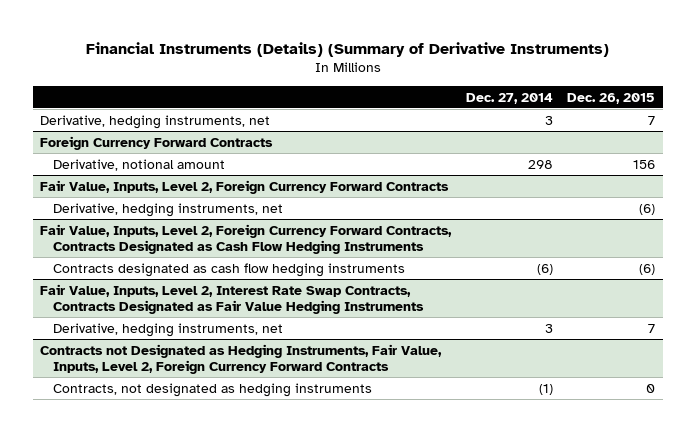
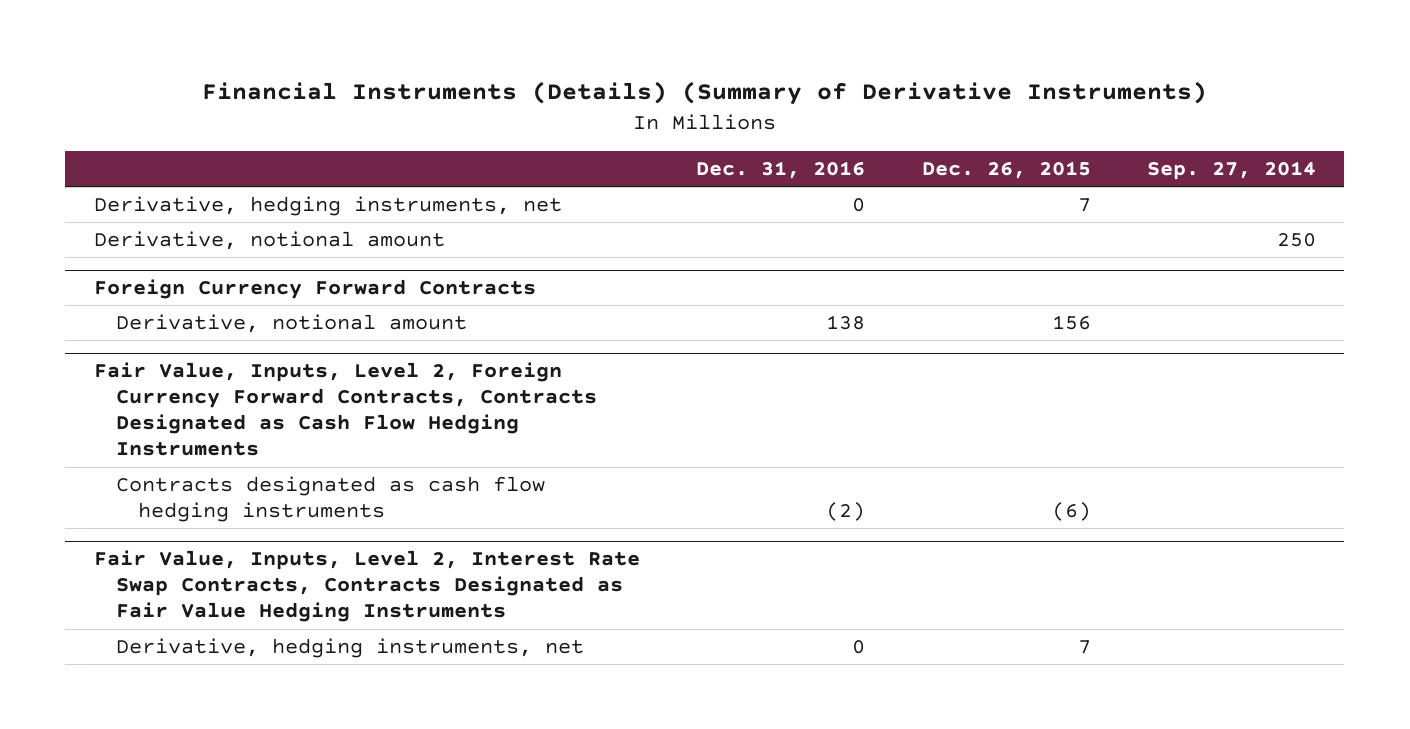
[465,92,553,104] Dec. 27, 2014 -> none
none -> [696,160,866,179] Dec. 31, 2016
none -> [1146,160,1316,180] Sep. 27, 2014
none -> [93,231,445,251] Derivative, notional amount
[40,179,450,194] Fair Value, Inputs, Level 2, Foreign Currency Forward Contracts -> none
[53,202,284,217] Derivative, hedging instruments, net -> none
[40,343,443,374] Contracts not Designated as Hedging Instruments, Fair Value, Inputs, Level 2, Foreign Currency Forward Contracts -> none
[53,382,373,397] Contracts, not designated as hedging instruments -> none

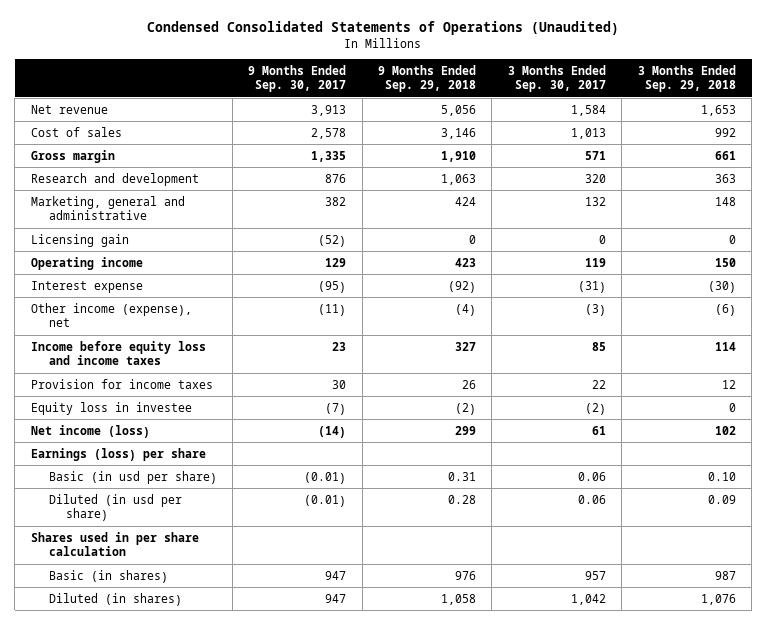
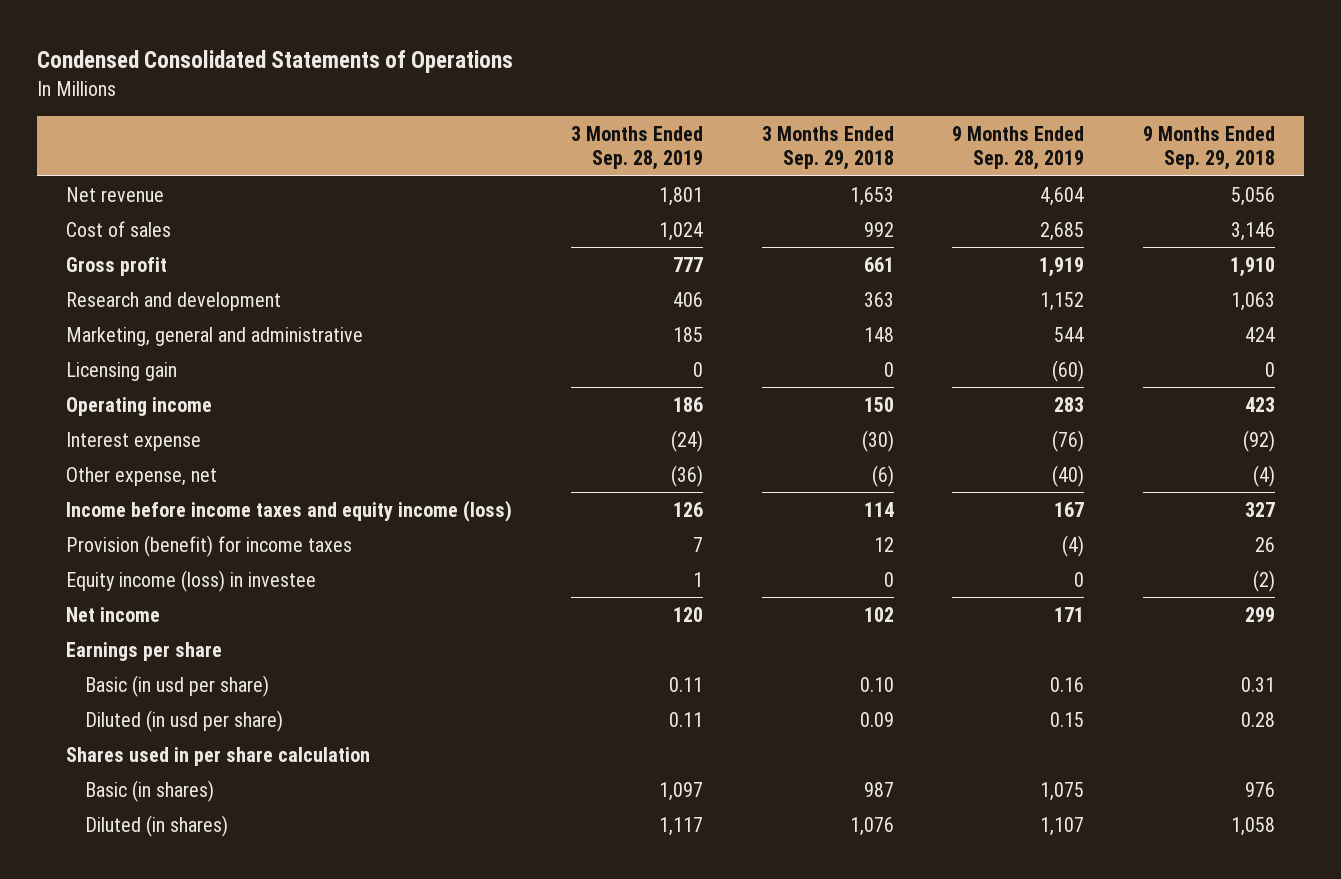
[147,21,620,36] Condensed Consolidated Statements of Operations (Unaudited) -> [37,50,514,74] Condensed Consolidated Statements of Operations
[248,64,347,93] 9 Months Ended Sep. 30, 2017 -> none
[507,64,606,93] 3 Months Ended Sep. 30, 2017 -> none
none -> [571,125,704,171] 3 Months Ended Sep. 28, 2019
none -> [952,125,1085,171] 9 Months Ended Sep. 28, 2019
[30,149,115,163] Gross margin -> [66,256,168,276] Gross profit
[30,302,192,328] Other income (expense), net -> [66,466,218,486] Other expense, net
[30,340,206,366] Income before equity loss and income taxes -> [66,499,513,522] Income before income taxes and equity income (loss)
[30,378,213,389] Provision for income taxes -> [66,534,353,557] Provision (benefit) for income taxes
[30,401,192,415] Equity loss in investee -> [66,569,317,592] Equity income (loss) in investee
[30,424,150,438] Net income (loss) -> [66,606,161,622] Net income
[30,447,206,461] Earnings (loss) per share -> [66,641,223,661] Earnings per share

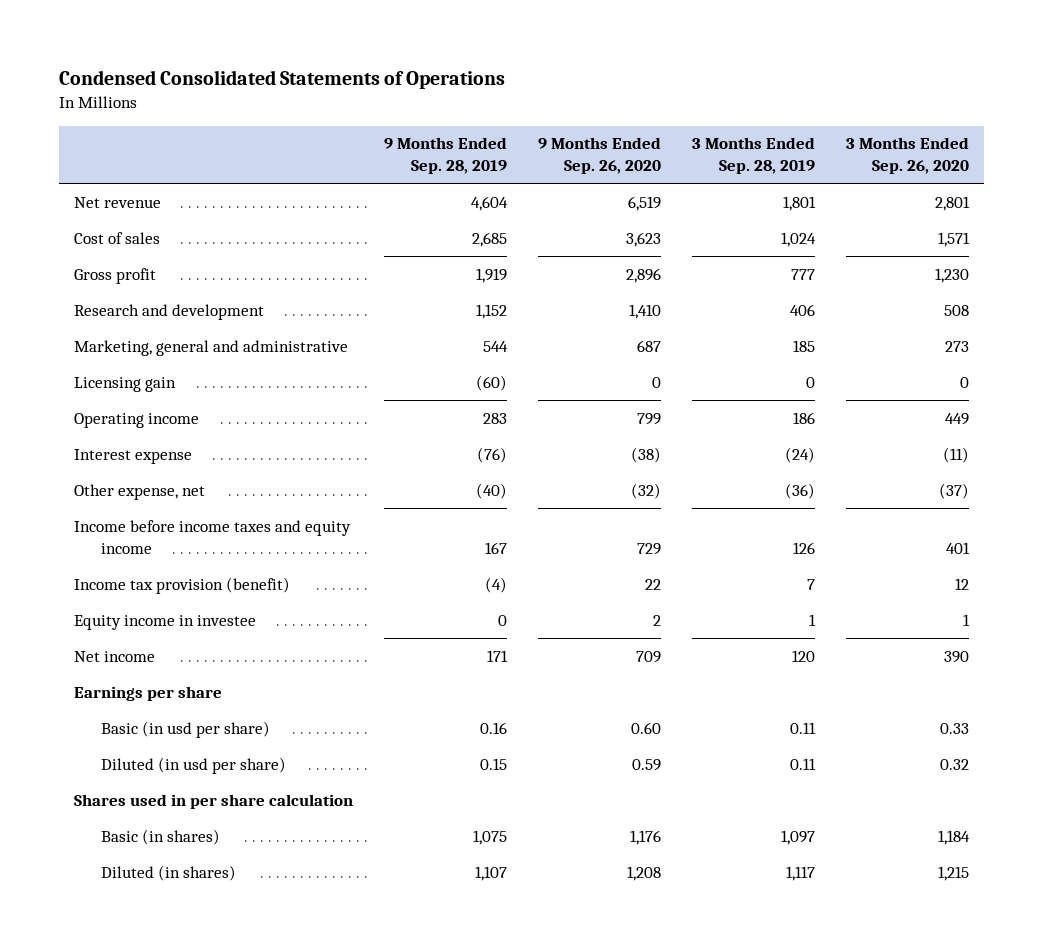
[761,125,894,171] 3 Months Ended Sep. 29, 2018 -> none
[1142,125,1275,171] 9 Months Ended Sep. 29, 2018 -> none
none -> [537,137,661,175] 9 Months Ended Sep. 26, 2020
none -> [845,137,969,175] 3 Months Ended Sep. 26, 2020
[66,499,513,522] Income before income taxes and equity income (loss) -> [73,519,351,554] Income before income taxes and equity income
[66,534,353,557] Provision (benefit) for income taxes -> [73,576,290,594] Income tax provision (benefit)
[66,569,317,592] Equity income (loss) in investee -> [73,614,256,630] Equity income in investee

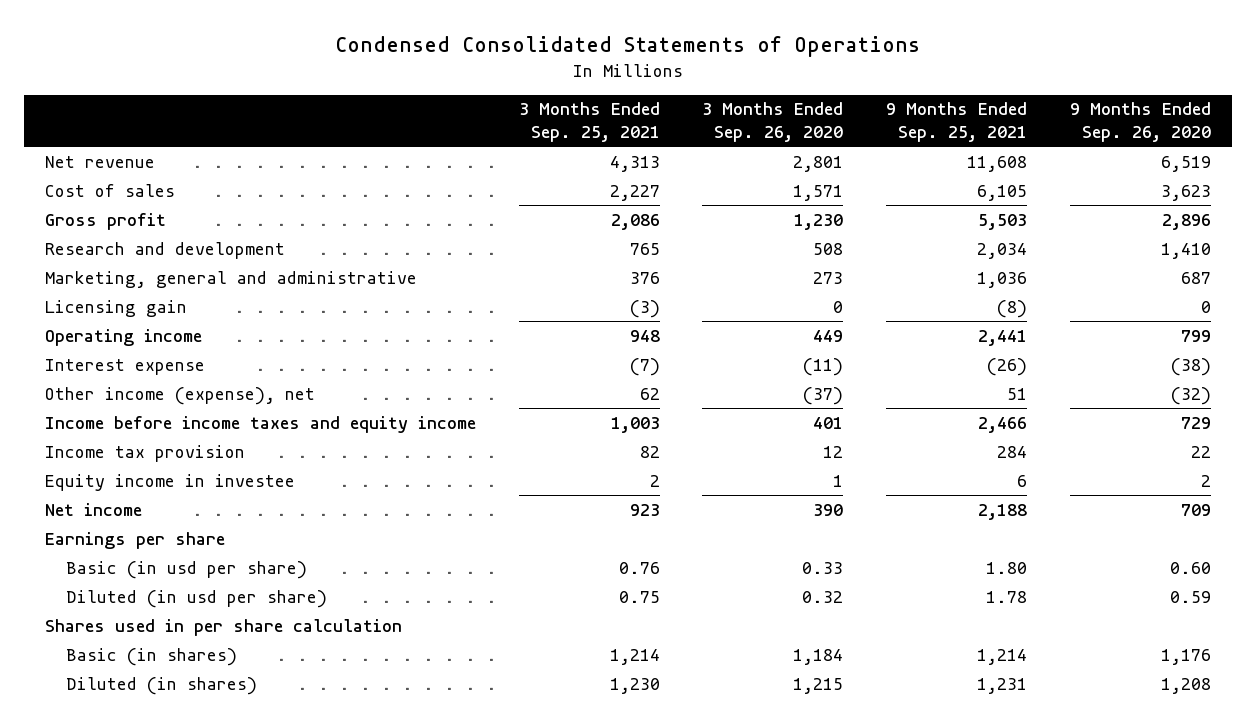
[383,137,507,175] 9 Months Ended Sep. 28, 2019 -> none
[691,137,815,175] 3 Months Ended Sep. 28, 2019 -> none
none -> [518,102,660,143] 3 Months Ended Sep. 25, 2021
none -> [885,102,1027,143] 9 Months Ended Sep. 25, 2021
[73,483,205,500] Other expense, net -> [45,386,316,405] Other income (expense), net
[73,576,290,594] Income tax provision (benefit) -> [45,444,246,462] Income tax provision

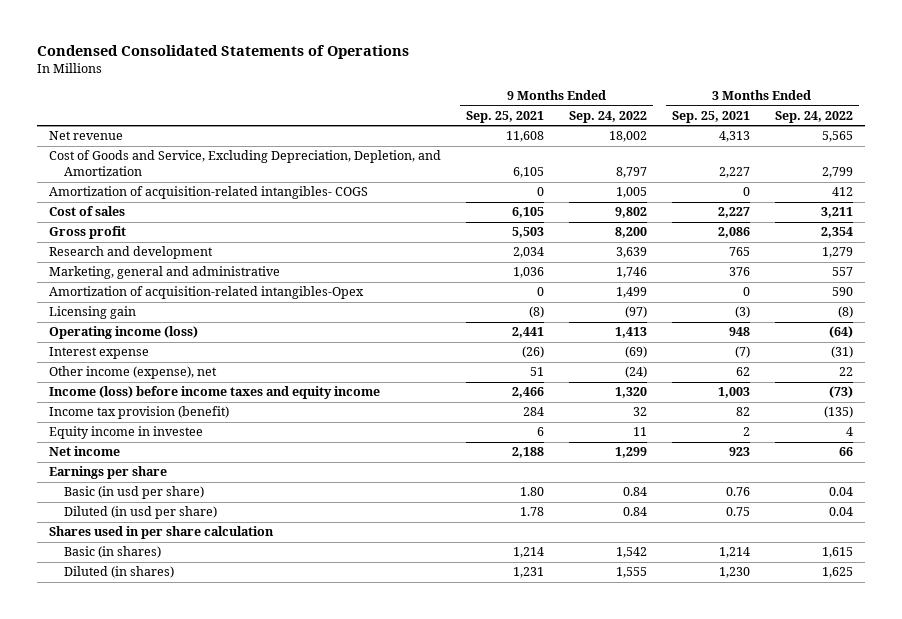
[702,102,844,143] 3 Months Ended Sep. 26, 2020 -> none
[1069,102,1211,143] 9 Months Ended Sep. 26, 2020 -> none
none -> [569,111,648,124] Sep. 24, 2022
none -> [774,111,853,124] Sep. 24, 2022
none -> [49,150,442,177] Cost of Goods and Service, Excluding Depreciation, Depletion, and Amortization
none -> [49,186,369,200] Amortization of acquisition-related intangibles- COGS
none -> [49,286,365,300] Amortization of acquisition-related intangibles-Opex
[45,328,203,346] Operating income -> [49,326,199,340] Operating income (loss)
[45,415,477,433] Income before income taxes and equity income -> [49,386,381,400] Income (loss) before income taxes and equity income
[45,444,246,462] Income tax provision -> [49,406,230,420] Income tax provision (benefit)

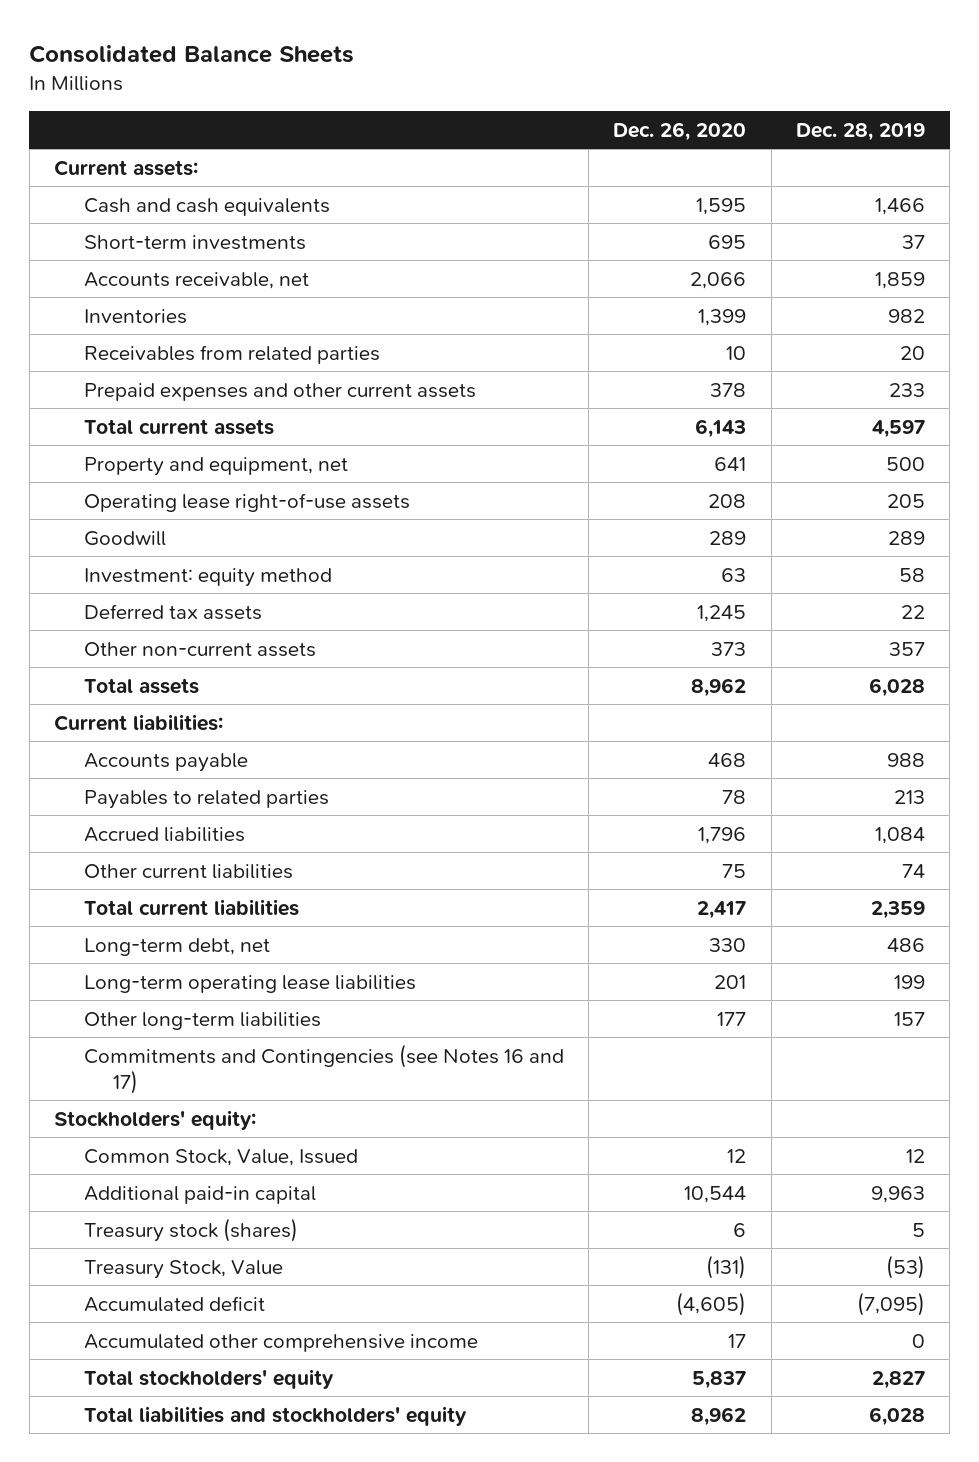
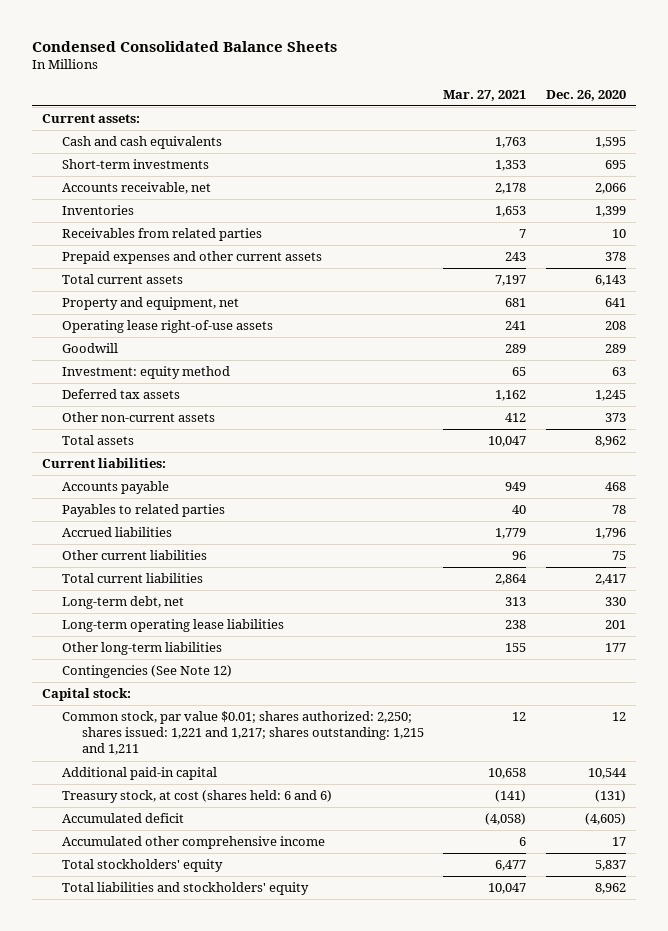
[29,44,355,63] Consolidated Balance Sheets -> [32,41,338,53] Condensed Consolidated Balance Sheets
[795,122,925,141] Dec. 28, 2019 -> none
none -> [443,89,527,101] Mar. 27, 2021
[54,1109,257,1130] Stockholders' equity: -> none
[83,1043,564,1094] Commitments and Contingencies (see Notes 16 and 17) -> [61,665,232,679] Contingencies (See Note 12)
none -> [41,688,131,702] Capital stock:
[83,1148,358,1166] Common Stock, Value, Issued -> [61,711,424,756] Common stock, par value $0.01; shares authorized: 2,250; shares issued: 1,221 and 1,217; shares outstanding: 1,215 and 1,211
[83,1217,298,1242] Treasury stock (shares) -> none
[83,1259,283,1279] Treasury Stock, Value -> [61,790,332,804] Treasury stock, at cost (shares held: 6 and 6)

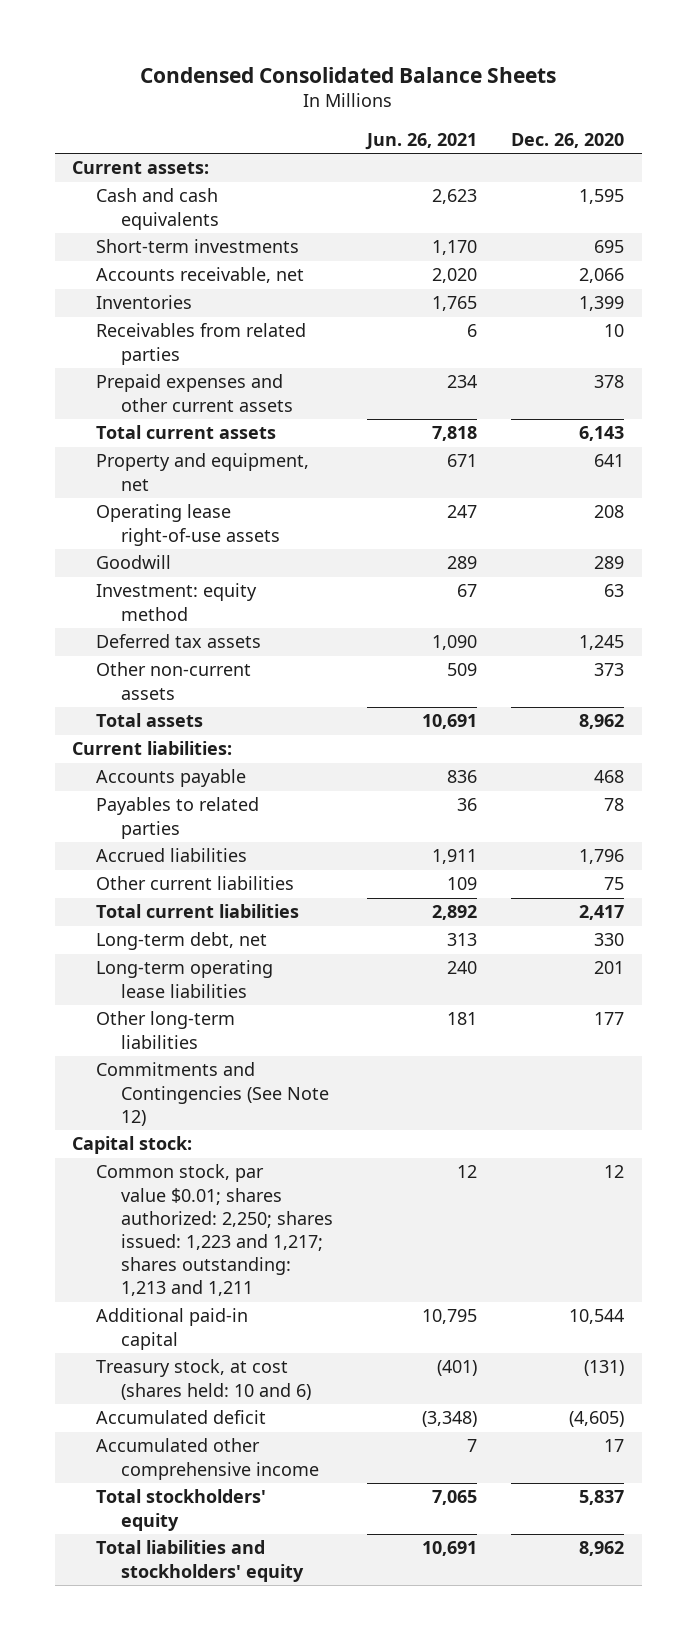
[443,89,527,101] Mar. 27, 2021 -> none
none -> [365,132,478,150] Jun. 26, 2021
[61,665,232,679] Contingencies (See Note 12) -> [96,1062,329,1126] Commitments and Contingencies (See Note 12)
[61,711,424,756] Common stock, par value $0.01; shares authorized: 2,250; shares issued: 1,221 and 1,217; shares outstanding: 1,215 and 1,211 -> [96,1164,333,1297] Common stock, par value $0.01; shares authorized: 2,250; shares issued: 1,223 and 1,217; shares outstanding: 1,213 and 1,211
[61,790,332,804] Treasury stock, at cost (shares held: 6 and 6) -> [96,1359,311,1400] Treasury stock, at cost (shares held: 10 and 6)

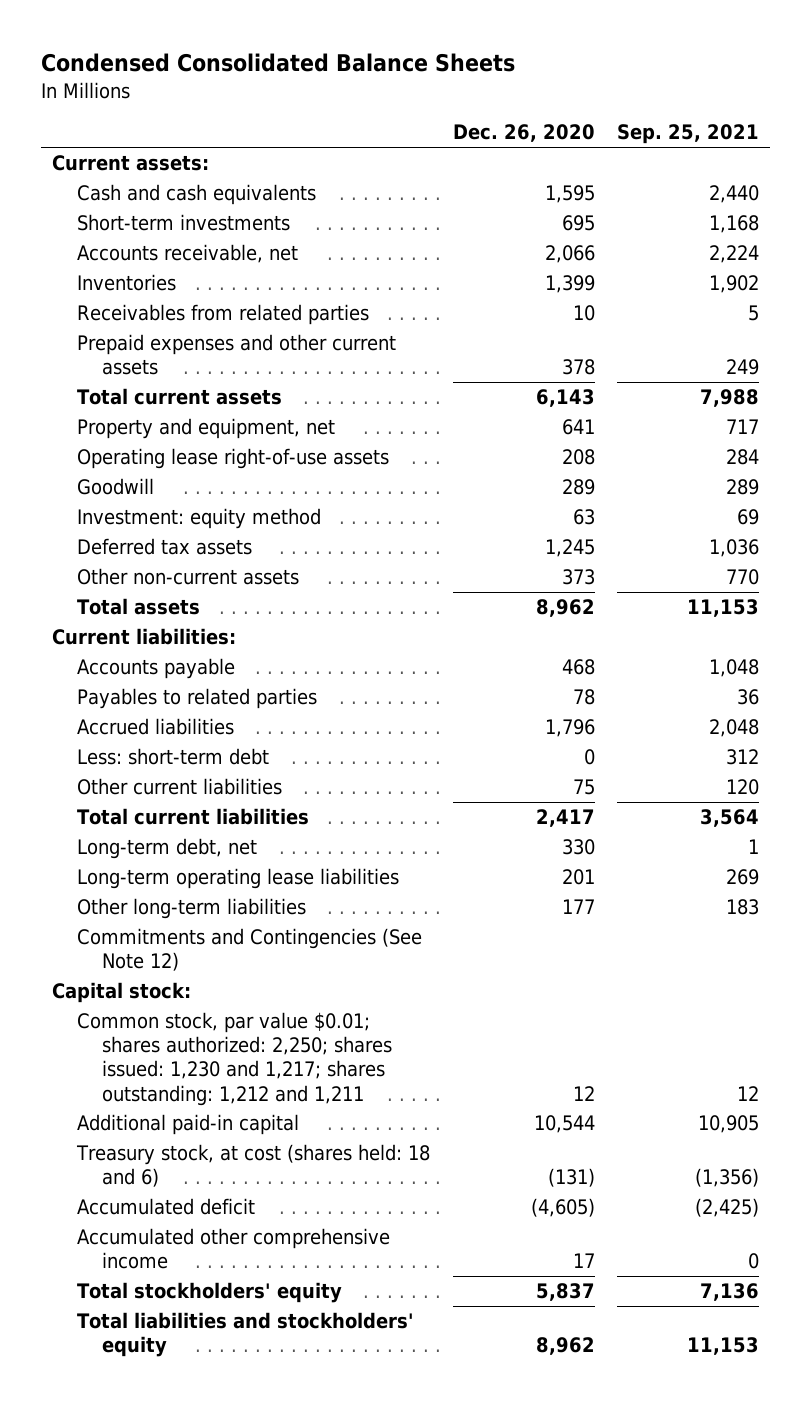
[365,132,478,150] Jun. 26, 2021 -> none
none -> [617,124,760,145] Sep. 25, 2021
none -> [77,748,270,766] Less: short-term debt
[96,1164,333,1297] Common stock, par value $0.01; shares authorized: 2,250; shares issued: 1,223 and 1,217; shares outstanding: 1,213 and 1,211 -> [77,1012,393,1106] Common stock, par value $0.01; shares authorized: 2,250; shares issued: 1,230 and 1,217; shares outstanding: 1,212 and 1,211
[96,1359,311,1400] Treasury stock, at cost (shares held: 10 and 6) -> [76,1144,431,1188] Treasury stock, at cost (shares held: 18 and 6)

